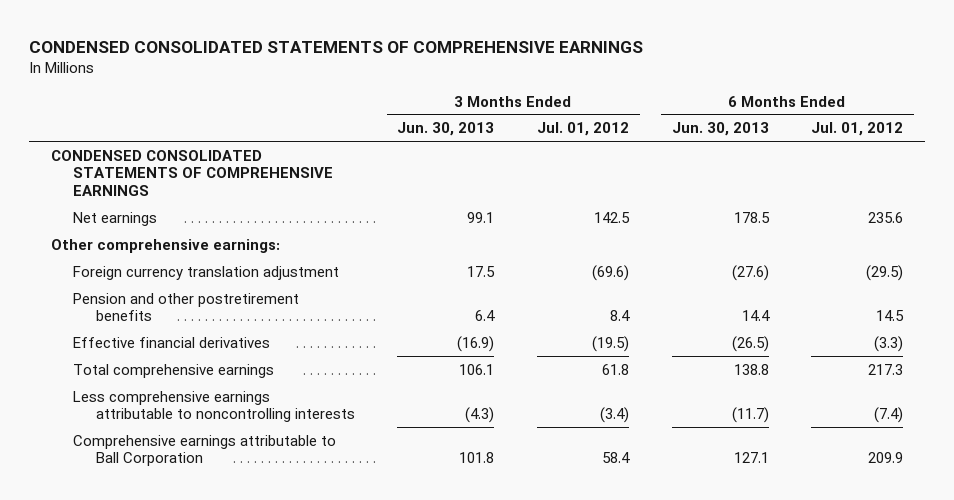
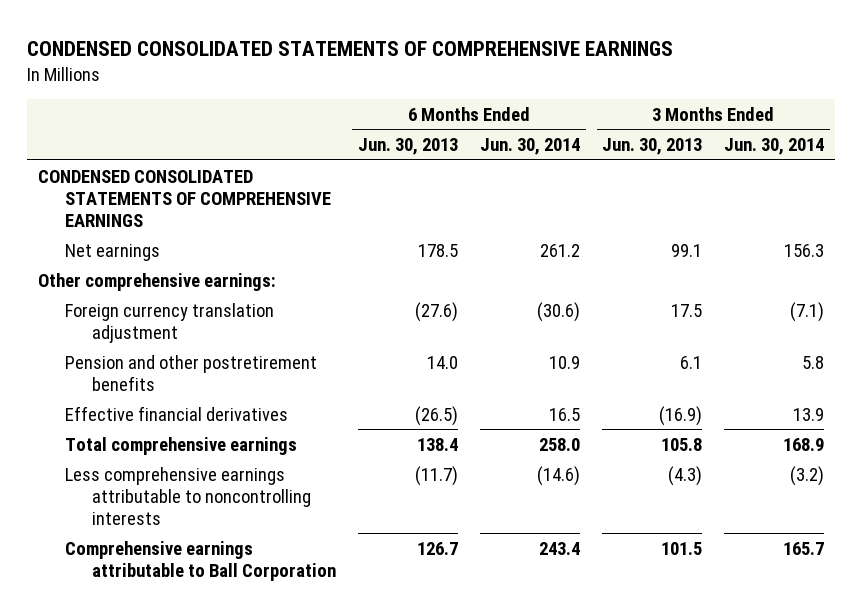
[536,122,629,137] Jul. 01, 2012 -> none
[811,122,904,137] Jul. 01, 2012 -> none
none -> [480,138,581,156] Jun. 30, 2014
none -> [724,138,825,156] Jun. 30, 2014
[475,310,496,322] 6.4 -> [680,355,703,369] 6.1
[741,310,770,322] 14.4 -> [426,355,458,369] 14.0
[459,363,495,375] 106.1 -> [661,437,703,451] 105.8
[733,363,769,375] 138.8 -> [416,437,458,451] 138.4
[459,452,495,464] 101.8 -> [661,541,703,555] 101.5
[733,452,769,464] 127.1 -> [416,541,458,555] 126.7

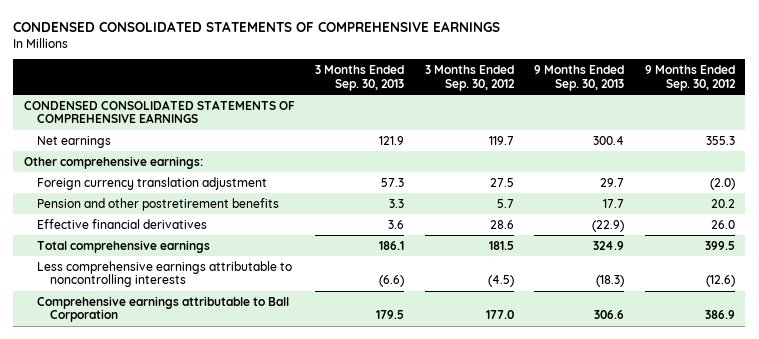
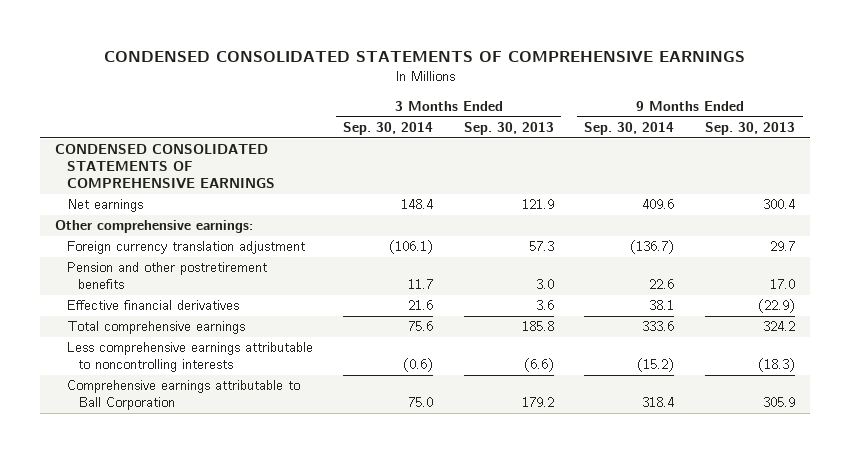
[424,64,515,91] 3 Months Ended Sep. 30, 2012 -> none
[644,64,736,91] 9 Months Ended Sep. 30, 2012 -> none
none -> [343,121,434,135] Sep. 30, 2014
none -> [584,121,675,135] Sep. 30, 2014
[389,198,405,208] 3.3 -> [535,279,554,290] 3.0
[603,198,625,208] 17.7 -> [769,279,795,290] 17.0
[379,240,405,250] 186.1 -> [521,321,554,332] 185.8
[593,240,625,250] 324.9 -> [762,321,795,332] 324.2
[376,310,405,320] 179.5 -> [521,397,554,408] 179.2
[594,310,625,320] 306.6 -> [762,397,795,408] 305.9

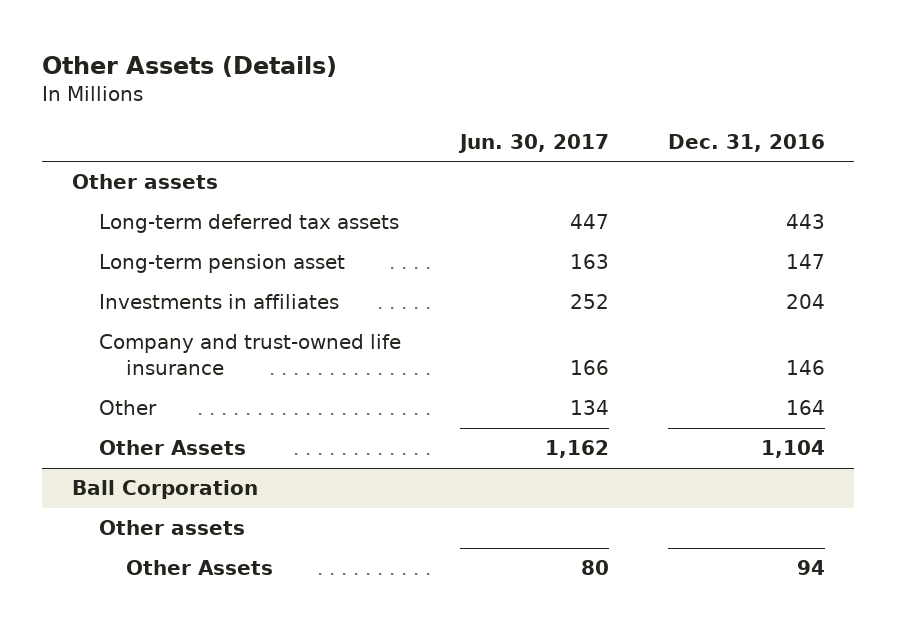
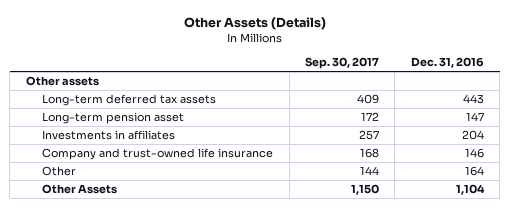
[457,133,609,153] Jun. 30, 2017 -> none
none -> [305,56,380,69] Sep. 30, 2017
[71,480,258,500] Ball Corporation -> none
[99,520,246,536] Other assets -> none
[126,560,274,576] Other Assets -> none

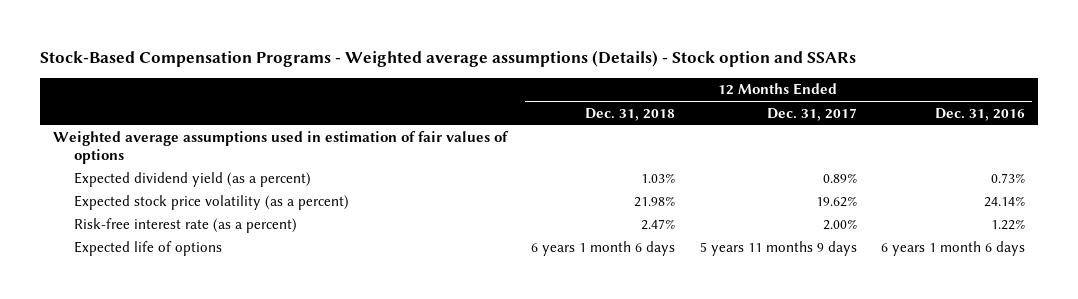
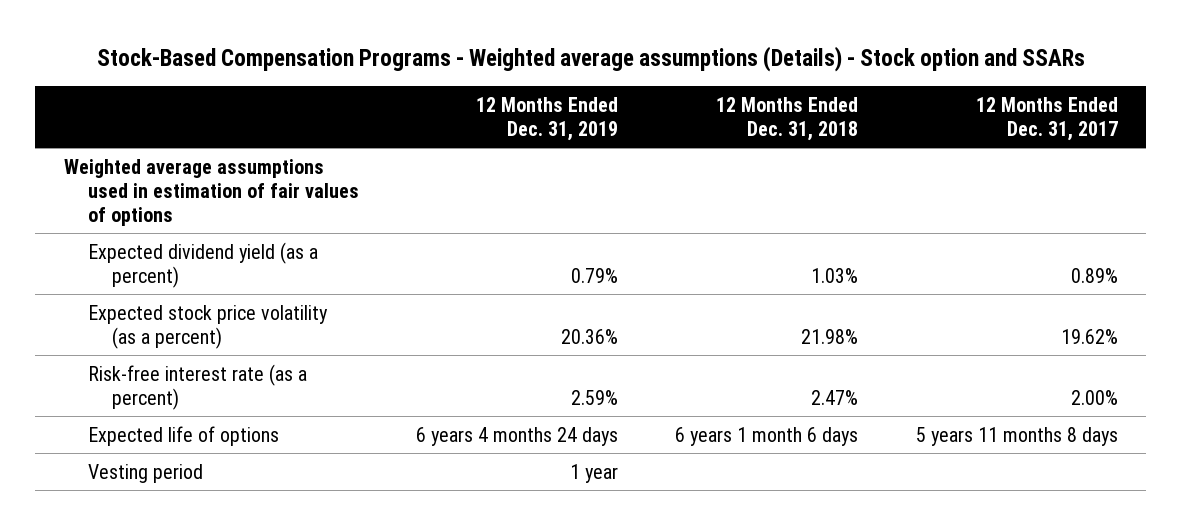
[935,107,1026,121] Dec. 31, 2016 -> none
none -> [476,96,619,141] 12 Months Ended Dec. 31, 2019
[699,241,857,257] 5 years 11 months 9 days -> [915,426,1118,446] 5 years 11 months 8 days
none -> [87,463,203,483] Vesting period

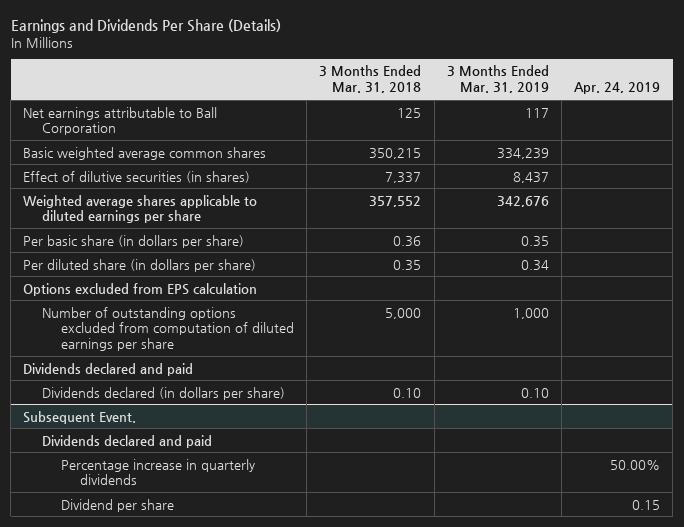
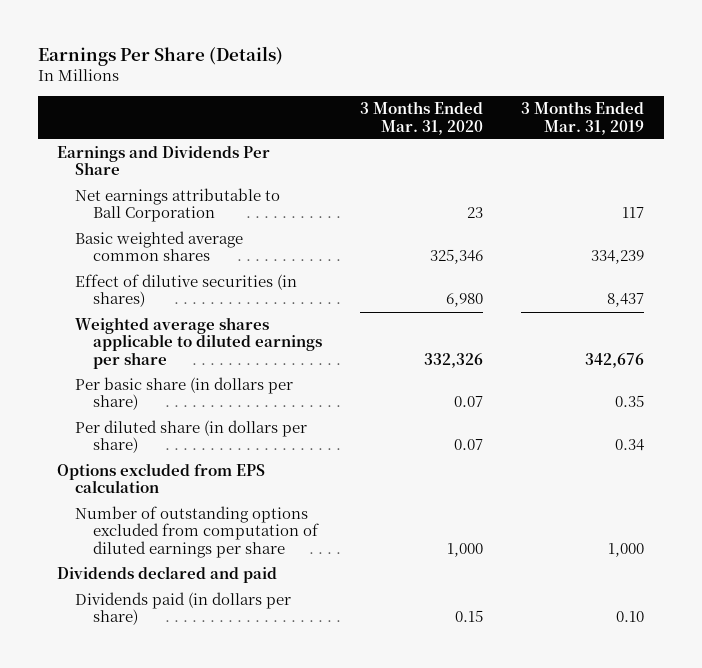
[10,18,281,33] Earnings and Dividends Per Share (Details) -> [38,46,284,67] Earnings Per Share (Details)
[319,65,422,94] 3 Months Ended Mar. 31, 2018 -> none
[574,82,661,95] Apr. 24, 2019 -> none
none -> [360,101,484,135] 3 Months Ended Mar. 31, 2020
none -> [57,146,271,176] Earnings and Dividends Per Share
[23,410,137,424] Subsequent Event. -> none
[42,434,213,448] Dividends declared and paid -> none
[61,458,256,486] Percentage increase in quarterly dividends -> none
[61,498,175,512] Dividend per share -> none
[42,386,286,400] Dividends declared (in dollars per share) -> [74,592,291,626] Dividends paid (in dollars per share)

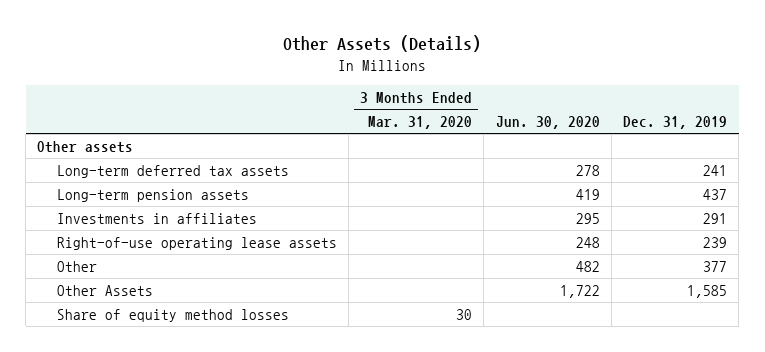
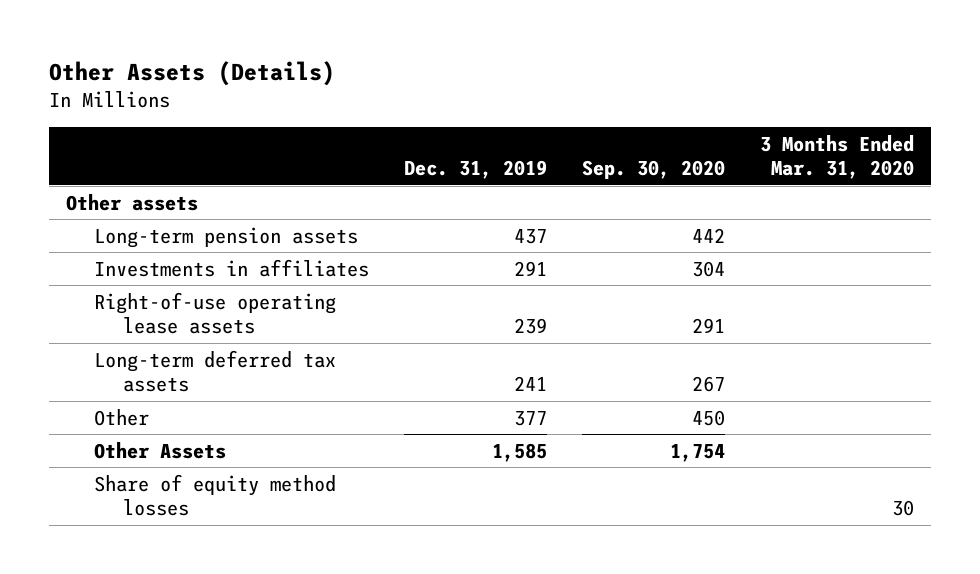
[495,116,600,130] Jun. 30, 2020 -> none
none -> [582,160,726,180] Sep. 30, 2020
[56,165,289,179] Long-term deferred tax assets -> [94,349,337,393] Long-term deferred tax assets

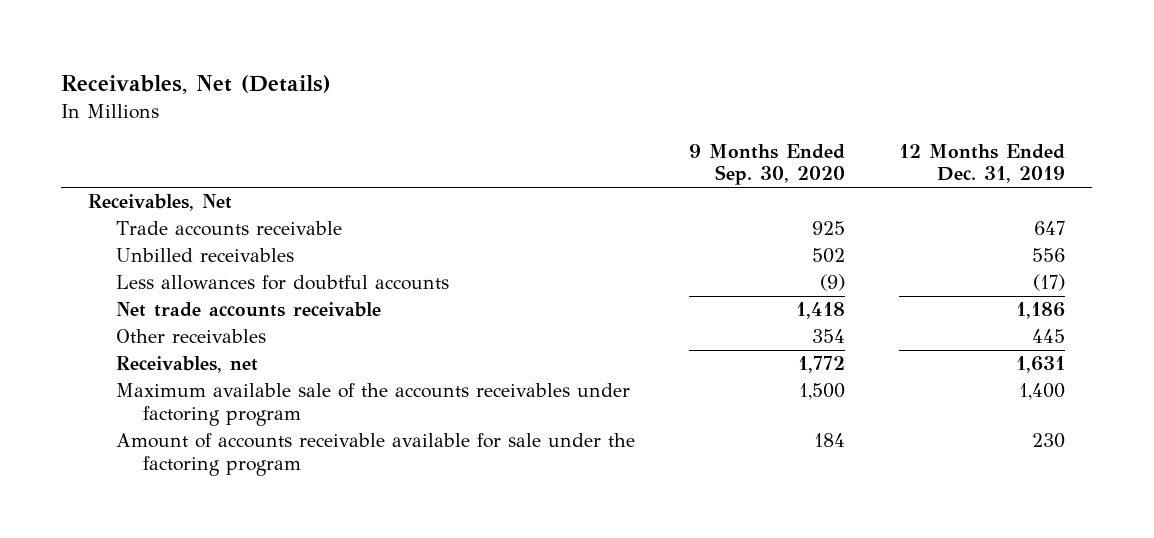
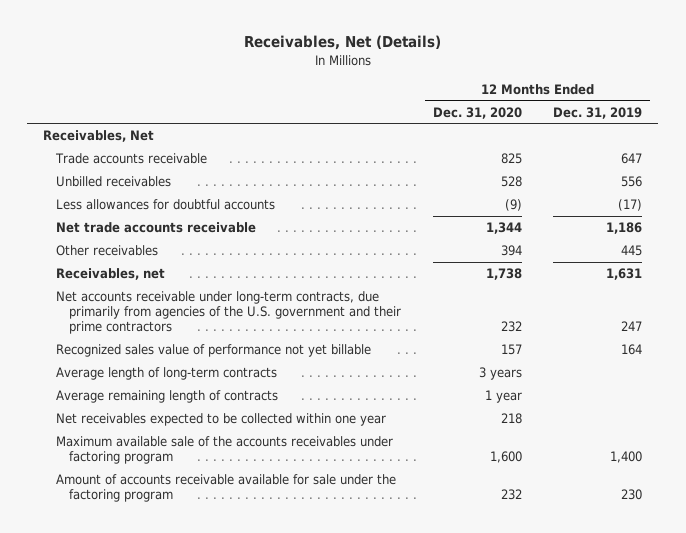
[688,143,845,186] 9 Months Ended Sep. 30, 2020 -> none
none -> [432,106,522,119] Dec. 31, 2020
none -> [55,291,401,335] Net accounts receivable under long-term contracts, due primarily from agencies of the U.S. government and their prime contractors
none -> [55,344,371,358] Recognized sales value of performance not yet billable
none -> [55,367,277,381] Average length of long-term contracts
none -> [55,390,278,404] Average remaining length of contracts
none -> [55,413,386,427] Net receivables expected to be collected within one year

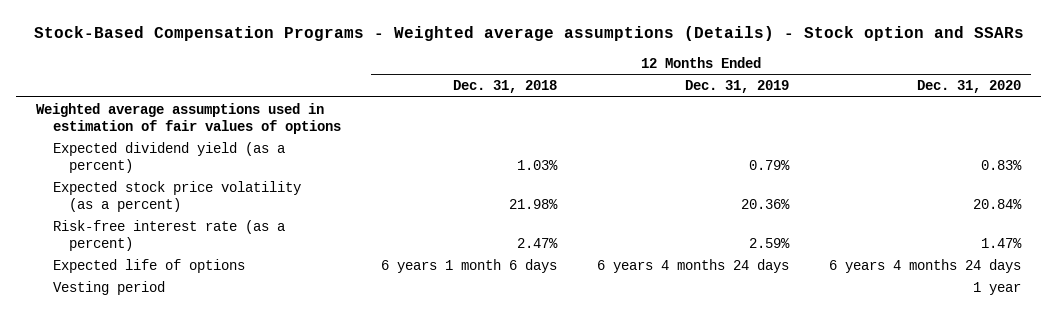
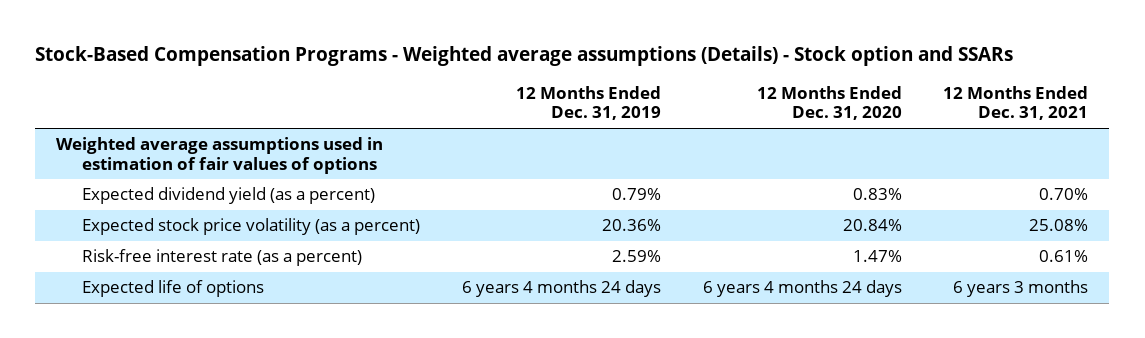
[452,80,557,94] Dec. 31, 2018 -> none
none -> [943,86,1089,121] 12 Months Ended Dec. 31, 2021
[52,280,165,295] Vesting period -> none

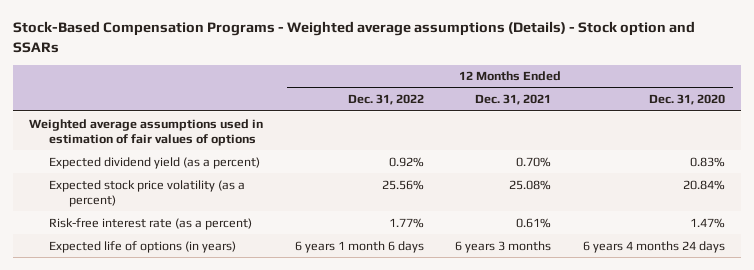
[515,86,661,121] 12 Months Ended Dec. 31, 2019 -> none
none -> [347,94,424,106] Dec. 31, 2022
[82,280,265,298] Expected life of options -> [48,240,236,253] Expected life of options (in years)

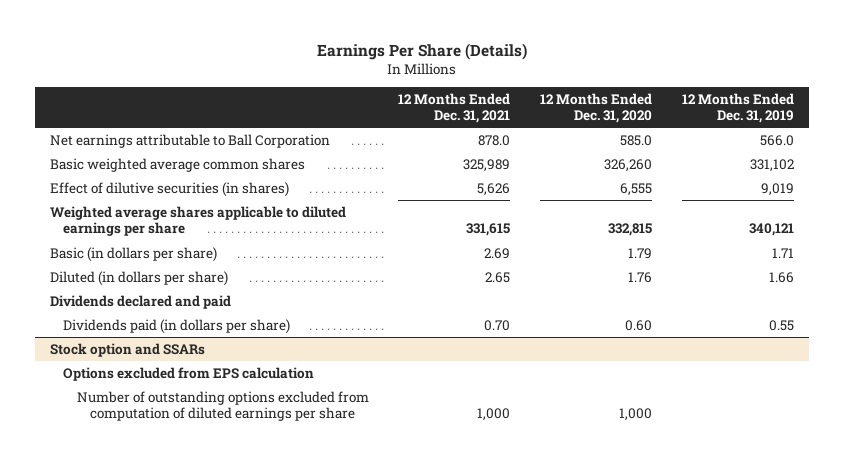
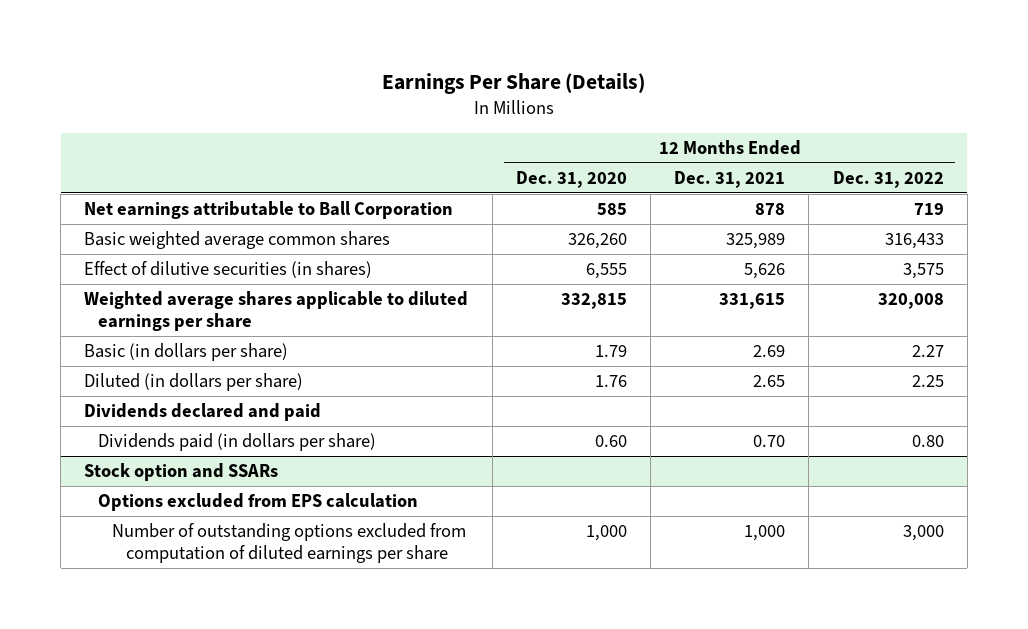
[682,92,795,124] 12 Months Ended Dec. 31, 2019 -> none
none -> [832,170,944,188] Dec. 31, 2022
[478,134,511,146] 878.0 -> [755,203,786,216] 878
[620,134,653,146] 585.0 -> [596,203,627,216] 585

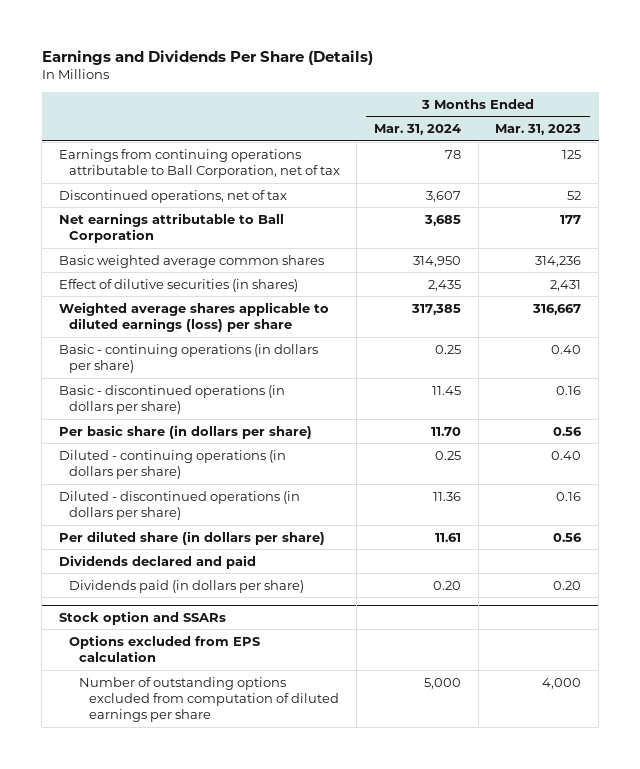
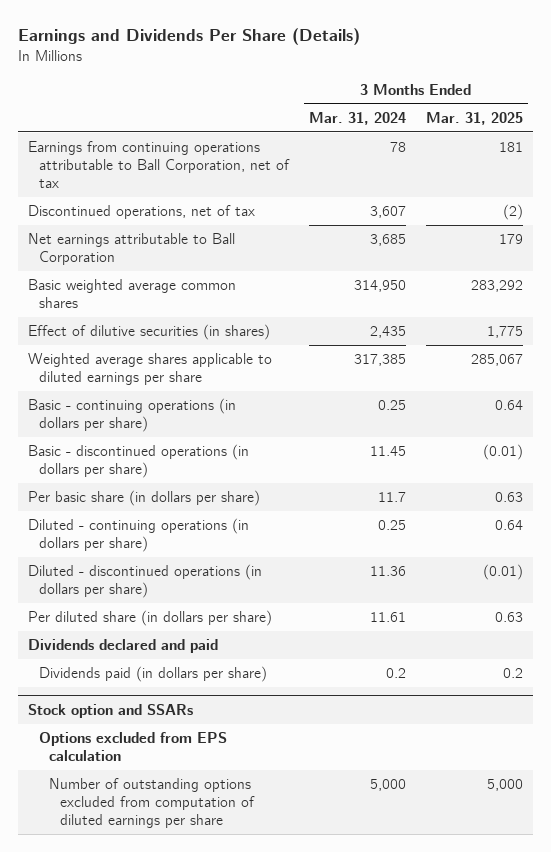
[495,124,582,136] Mar. 31, 2023 -> none
none -> [426,111,524,125] Mar. 31, 2025
[58,301,329,333] Weighted average shares applicable to diluted earnings (loss) per share -> [28,353,273,386] Weighted average shares applicable to diluted earnings per share
[431,426,462,436] 11.70 -> [377,492,406,503] 11.7
[433,580,462,590] 0.20 -> [385,668,406,679] 0.2

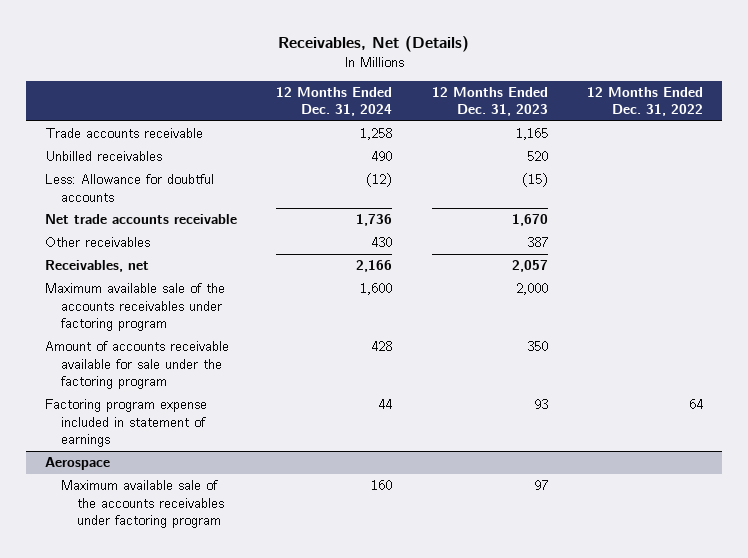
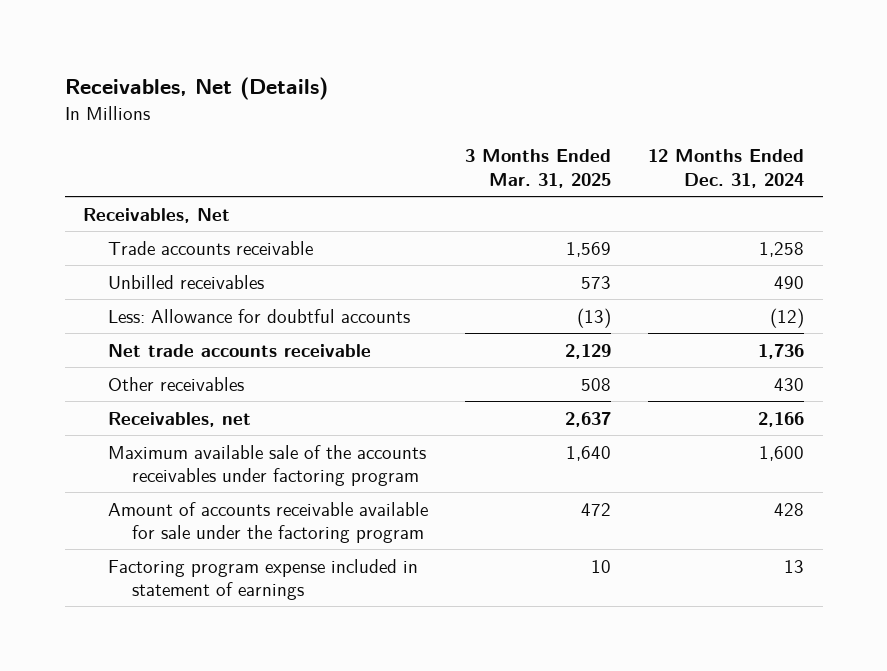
[431,86,548,117] 12 Months Ended Dec. 31, 2023 -> none
[586,86,703,117] 12 Months Ended Dec. 31, 2022 -> none
none -> [464,149,611,189] 3 Months Ended Mar. 31, 2025
none -> [83,207,231,223] Receivables, Net
[45,457,111,471] Aerospace -> none
[61,480,225,529] Maximum available sale of the accounts receivables under factoring program -> none
[378,399,393,410] 44 -> [784,559,805,573] 13

